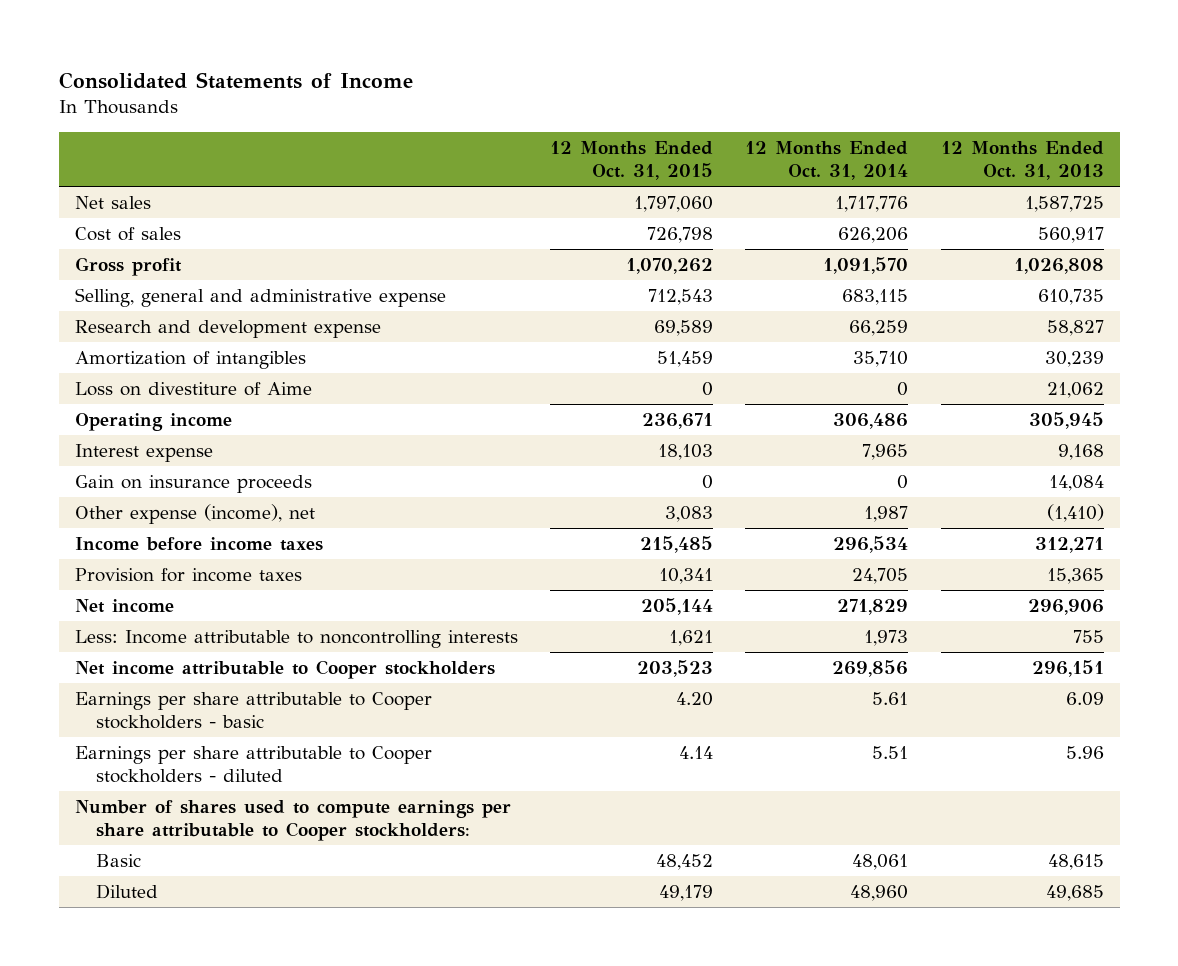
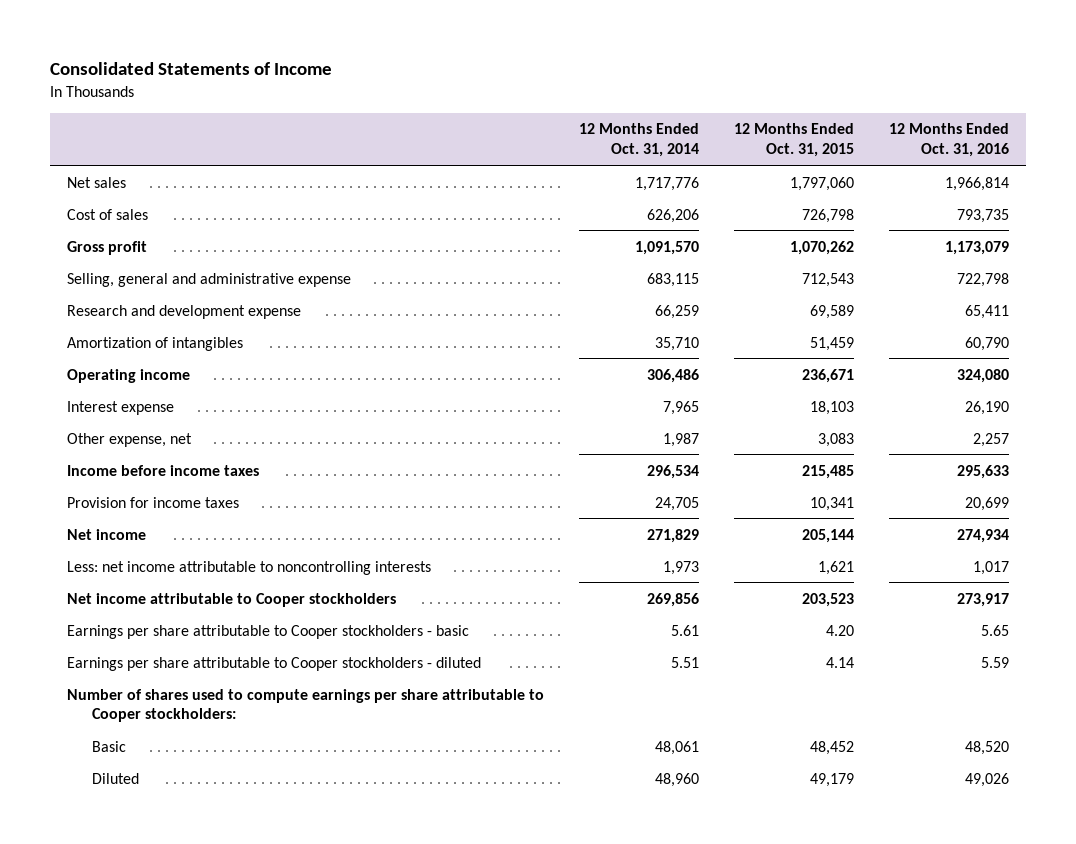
[940,141,1104,181] 12 Months Ended Oct. 31, 2013 -> none
none -> [888,123,1009,158] 12 Months Ended Oct. 31, 2016
[74,382,312,397] Loss on divestiture of Aime -> none
[74,475,312,494] Gain on insurance proceeds -> none
[74,504,315,525] Other expense (income), net -> [67,432,193,447] Other expense, net
[74,630,518,649] Less: Income attributable to noncontrolling interests -> [67,560,432,575] Less: net income attributable to noncontrolling interests

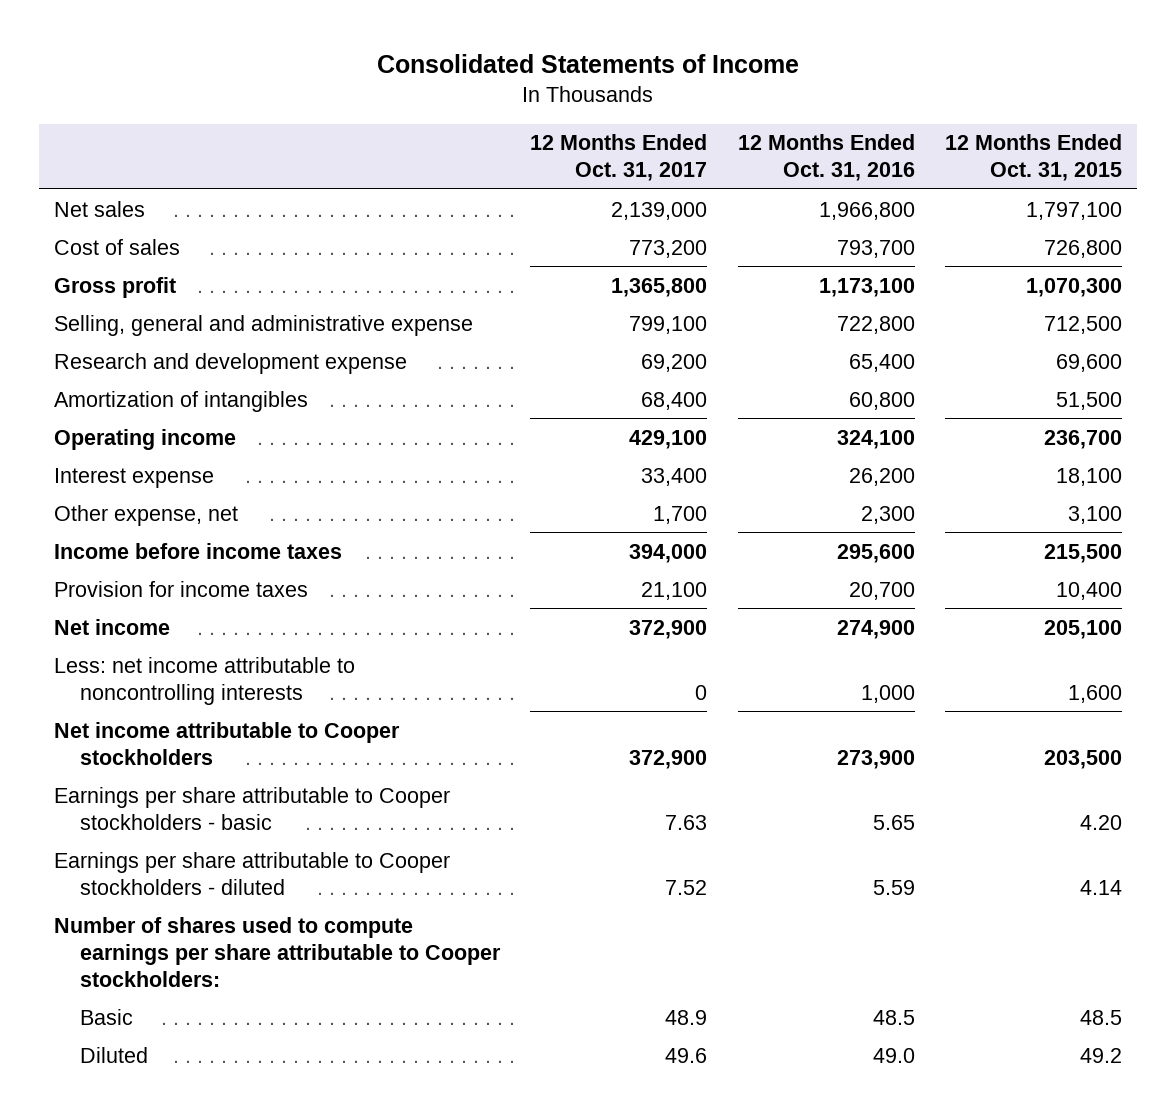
[578,123,699,158] 12 Months Ended Oct. 31, 2014 -> none
none -> [530,134,708,182] 12 Months Ended Oct. 31, 2017
[789,176,854,191] 1,797,060 -> [1025,201,1122,220] 1,797,100
[944,176,1009,191] 1,966,814 -> [818,201,915,220] 1,966,800
[801,208,854,223] 726,798 -> [1043,239,1122,258] 726,800
[956,208,1009,223] 793,735 -> [836,239,915,258] 793,700
[789,240,854,255] 1,070,262 -> [1025,277,1122,297] 1,070,300
[944,240,1009,255] 1,173,079 -> [818,277,915,297] 1,173,100
[801,272,854,287] 712,543 -> [1043,315,1122,334] 712,500
[956,272,1009,287] 722,798 -> [836,315,915,334] 722,800
[809,304,854,319] 69,589 -> [1055,353,1122,372] 69,600
[964,304,1009,319] 65,411 -> [848,353,915,372] 65,400
[809,336,854,351] 51,459 -> [1055,391,1122,410] 51,500
[964,336,1009,351] 60,790 -> [848,391,915,410] 60,800
[801,368,854,383] 236,671 -> [1043,429,1122,449] 236,700
[956,368,1009,383] 324,080 -> [836,429,915,449] 324,100
[809,400,854,415] 18,103 -> [1055,467,1122,486] 18,100
[964,400,1009,415] 26,190 -> [848,467,915,486] 26,200
[817,432,854,447] 3,083 -> [1067,505,1122,524] 3,100
[972,432,1009,447] 2,257 -> [860,505,915,524] 2,300
[801,464,854,479] 215,485 -> [1043,543,1122,563] 215,500
[956,464,1009,479] 295,633 -> [836,543,915,563] 295,600
[809,496,854,511] 10,341 -> [1055,581,1122,600] 10,400
[964,496,1009,511] 20,699 -> [848,581,915,600] 20,700
[801,528,854,543] 205,144 -> [1043,619,1122,639] 205,100
[956,528,1009,543] 274,934 -> [836,619,915,639] 274,900
[817,560,854,575] 1,621 -> [1067,684,1122,703] 1,600
[972,560,1009,575] 1,017 -> [860,684,915,703] 1,000
[801,592,854,607] 203,523 -> [1043,749,1122,769] 203,500
[956,592,1009,607] 273,917 -> [836,749,915,769] 273,900
[809,740,854,755] 48,452 -> [1079,1009,1122,1025] 48.5
[964,740,1009,755] 48,520 -> [872,1009,915,1025] 48.5
[809,772,854,787] 49,179 -> [1079,1047,1122,1063] 49.2
[964,772,1009,787] 49,026 -> [872,1047,915,1063] 49.0

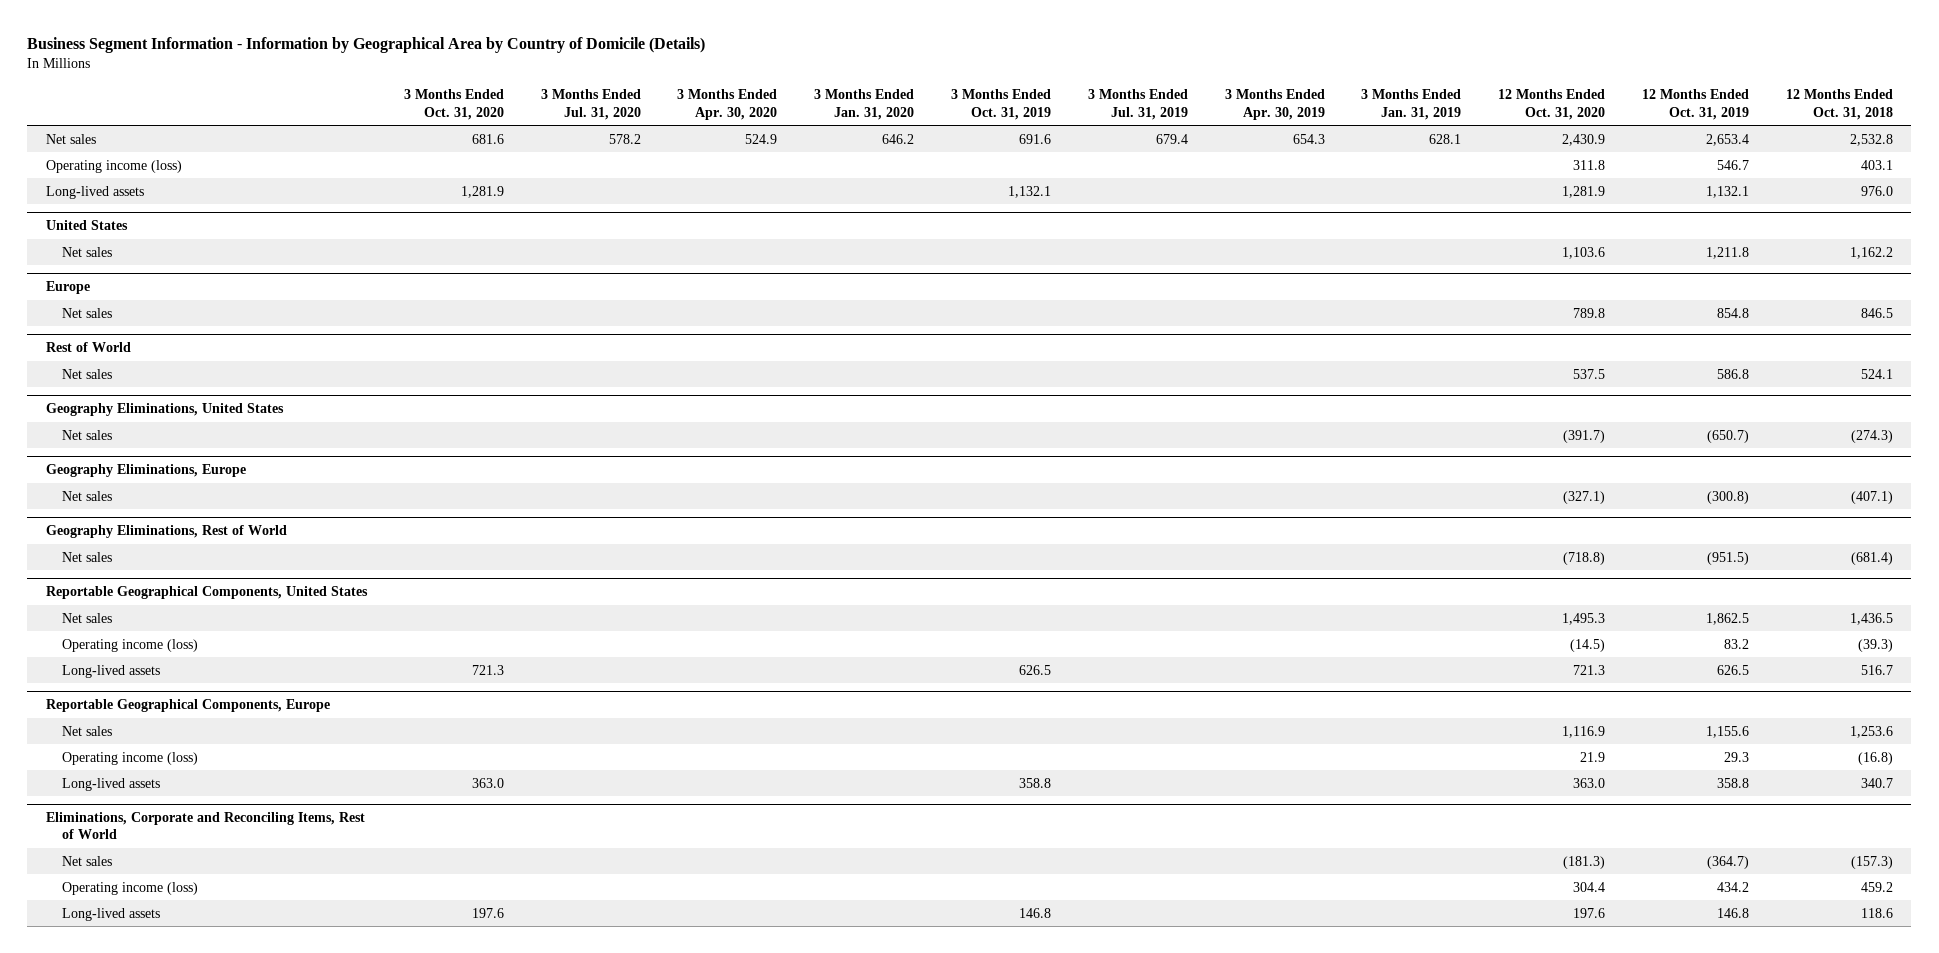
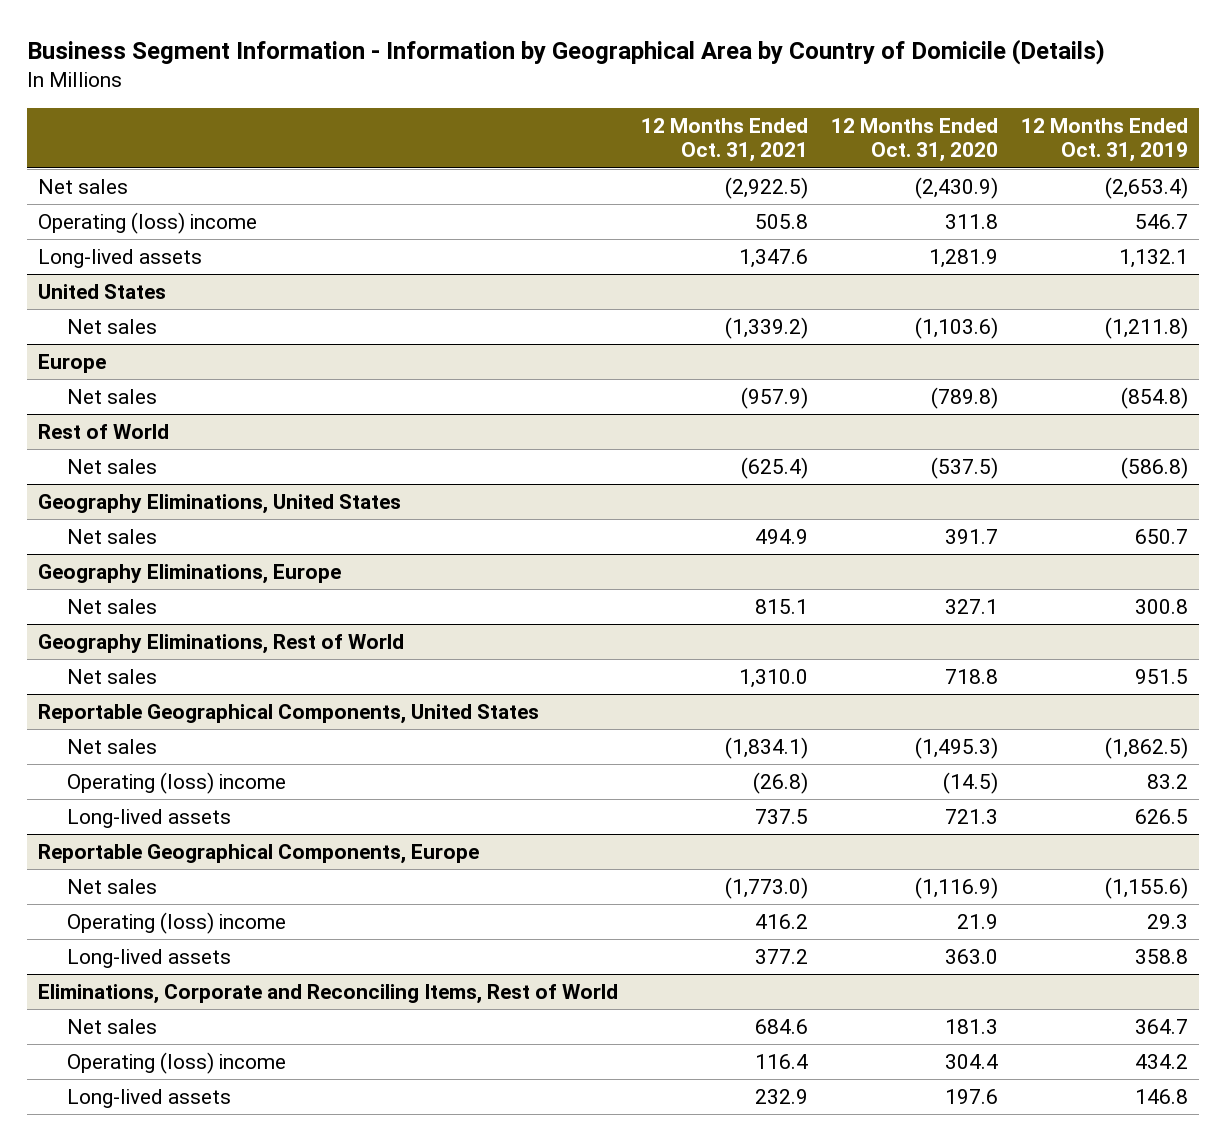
[403,89,504,120] 3 Months Ended Oct. 31, 2020 -> none
[540,89,641,120] 3 Months Ended Jul. 31, 2020 -> none
[677,89,778,120] 3 Months Ended Apr. 30, 2020 -> none
[814,89,915,120] 3 Months Ended Jan. 31, 2020 -> none
[950,89,1051,120] 3 Months Ended Oct. 31, 2019 -> none
[1087,89,1188,120] 3 Months Ended Jul. 31, 2019 -> none
[1224,89,1325,120] 3 Months Ended Apr. 30, 2019 -> none
[1361,89,1462,120] 3 Months Ended Jan. 31, 2019 -> none
[1785,89,1893,120] 12 Months Ended Oct. 31, 2018 -> none
none -> [641,118,809,163] 12 Months Ended Oct. 31, 2021
[1562,133,1606,146] 2,430.9 -> [915,177,999,200] (2,430.9)
[1705,133,1749,146] 2,653.4 -> [1104,177,1188,200] (2,653.4)
[45,159,182,173] Operating income (loss) -> [38,212,258,235] Operating (loss) income
[1562,246,1606,259] 1,103.6 -> [915,317,999,340] (1,103.6)
[1705,246,1749,259] 1,211.8 -> [1104,317,1188,340] (1,211.8)
[1573,307,1606,318] 789.8 -> [931,387,999,410] (789.8)
[1716,307,1749,318] 854.8 -> [1120,387,1188,410] (854.8)
[1573,368,1606,379] 537.5 -> [931,457,999,480] (537.5)
[1716,368,1749,379] 586.8 -> [1120,457,1188,480] (586.8)
[1563,429,1606,443] (391.7) -> [945,529,999,545] 391.7
[1706,429,1749,443] (650.7) -> [1134,529,1188,545] 650.7
[1563,490,1606,504] (327.1) -> [945,599,999,615] 327.1
[1706,490,1749,504] (300.8) -> [1134,599,1188,615] 300.8
[1563,551,1606,565] (718.8) -> [945,669,999,685] 718.8
[1706,551,1749,565] (951.5) -> [1134,669,1188,685] 951.5
[1562,612,1606,625] 1,495.3 -> [915,737,999,760] (1,495.3)
[1705,612,1749,625] 1,862.5 -> [1104,737,1188,760] (1,862.5)
[61,638,198,652] Operating income (loss) -> [67,772,287,795] Operating (loss) income
[1562,725,1606,738] 1,116.9 -> [915,877,999,900] (1,116.9)
[1705,725,1749,738] 1,155.6 -> [1104,877,1188,900] (1,155.6)
[61,751,198,765] Operating income (loss) -> [67,912,287,935] Operating (loss) income
[1563,855,1606,869] (181.3) -> [945,1019,999,1035] 181.3
[1706,855,1749,869] (364.7) -> [1134,1019,1188,1035] 364.7
[61,881,198,895] Operating income (loss) -> [67,1052,287,1075] Operating (loss) income

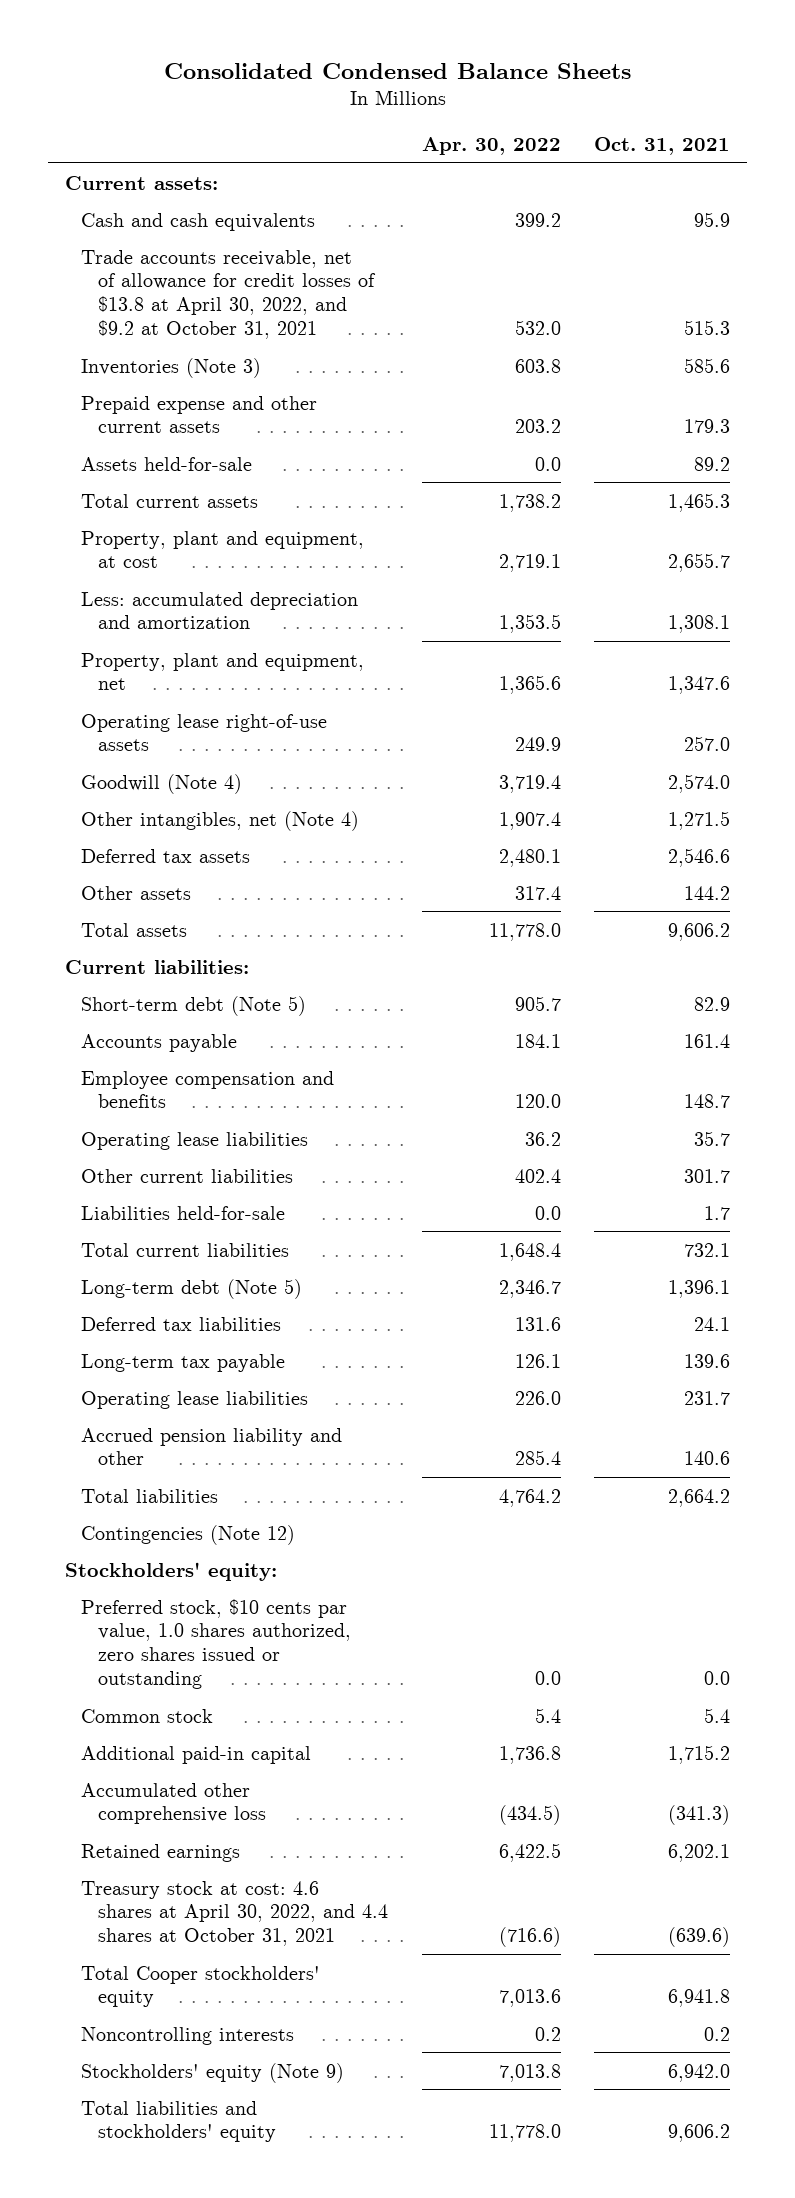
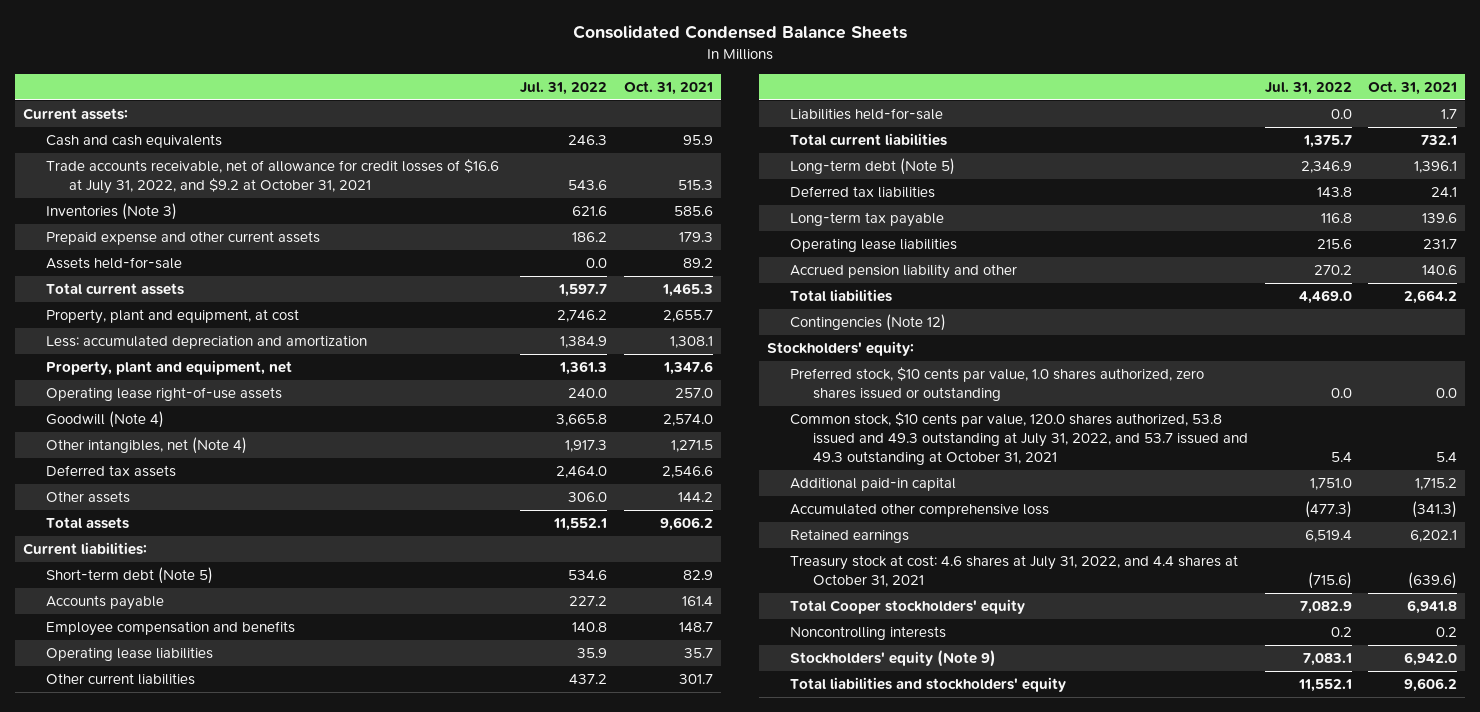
[421,136,561,155] Apr. 30, 2022 -> none
none -> [520,82,608,96] Jul. 31, 2022
[81,249,376,340] Trade accounts receivable, net of allowance for credit losses of $13.8 at April 30, 2022, and $9.2 at October 31, 2021 -> [45,159,499,194] Trade accounts receivable, net of allowance for credit losses of $16.6 at July 31, 2022, and $9.2 at October 31, 2021
[81,1708,214,1723] Common stock -> [790,412,1249,465] Common stock, $10 cents par value, 120.0 shares authorized, 53.8 issued and 49.3 outstanding at July 31, 2022, and 53.7 issued and 49.3 outstanding at October 31, 2021
[81,1880,388,1947] Treasury stock at cost: 4.6 shares at April 30, 2022, and 4.4 shares at October 31, 2021 -> [790,555,1239,587] Treasury stock at cost: 4.6 shares at July 31, 2022, and 4.4 shares at October 31, 2021

